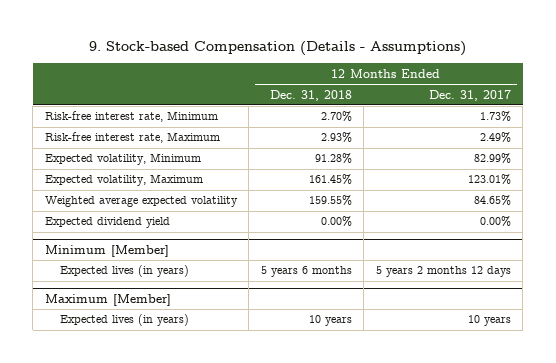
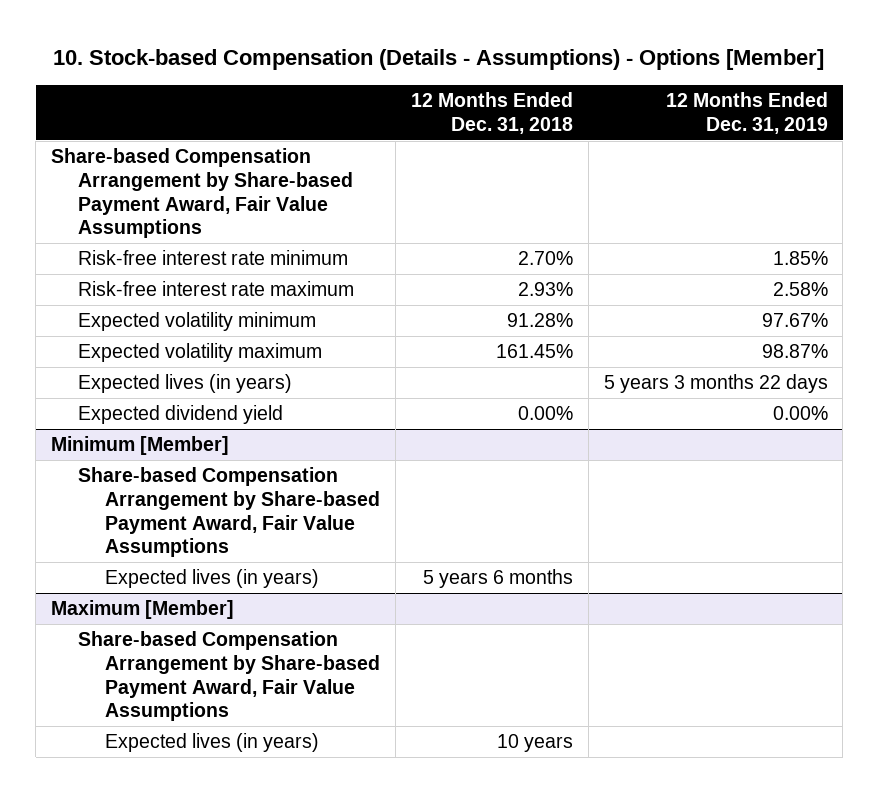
[88,41,466,57] 9. Stock-based Compensation (Details - Assumptions) -> [53,49,825,71] 10. Stock-based Compensation (Details - Assumptions) - Options [Member]
[428,89,511,101] Dec. 31, 2017 -> none
none -> [665,92,828,134] 12 Months Ended Dec. 31, 2019
[44,196,238,208] Weighted average expected volatility -> none
none -> [50,148,354,239] Share-based Compensation Arrangement by Share-based Payment Award, Fair Value Assumptions
[44,111,218,123] Risk-free interest rate, Minimum -> [78,250,349,266] Risk-free interest rate minimum
[44,132,220,144] Risk-free interest rate, Maximum -> [78,281,355,297] Risk-free interest rate maximum
[44,153,201,166] Expected volatility, Minimum -> [78,312,317,332] Expected volatility minimum
[44,174,203,187] Expected volatility, Maximum -> [78,343,323,363] Expected volatility maximum
none -> [78,374,293,394] Expected lives (in years)
none -> [78,467,381,558] Share-based Compensation Arrangement by Share-based Payment Award, Fair Value Assumptions
none -> [78,631,381,722] Share-based Compensation Arrangement by Share-based Payment Award, Fair Value Assumptions

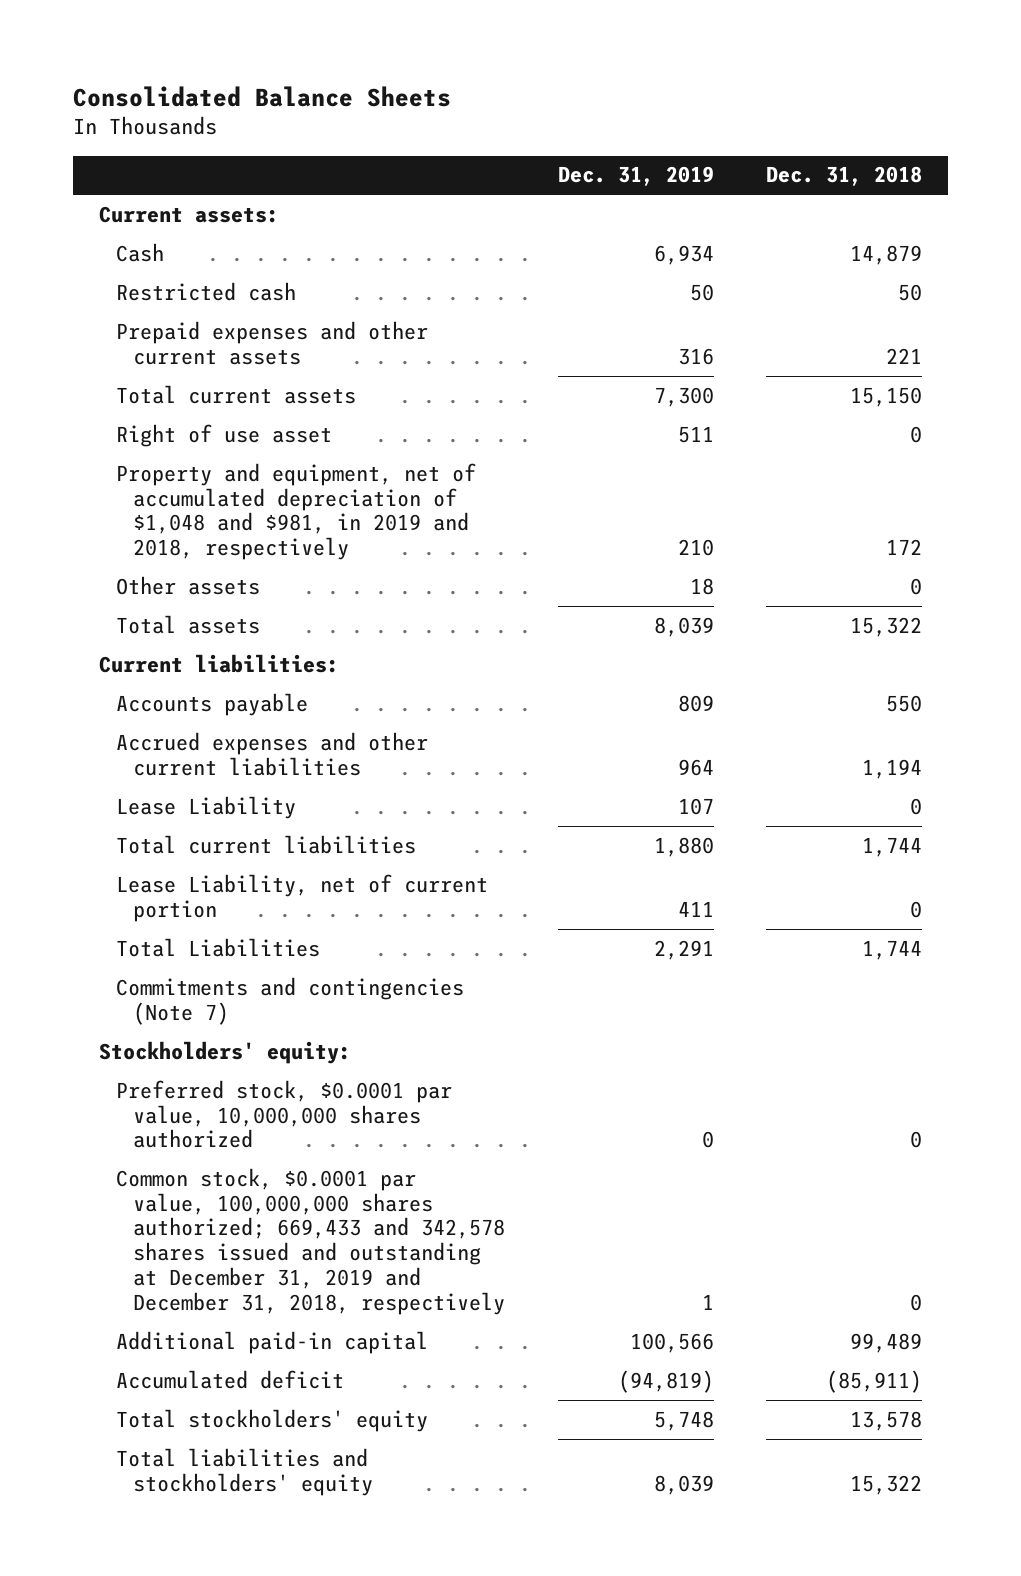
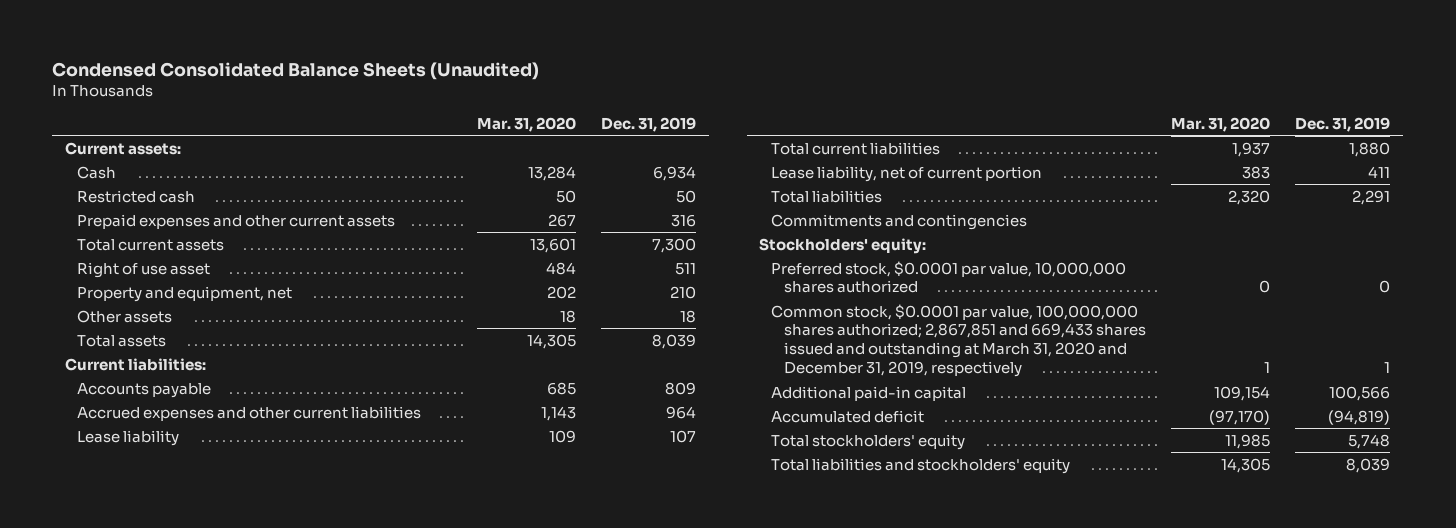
[72,85,451,107] Consolidated Balance Sheets -> [52,61,540,80] Condensed Consolidated Balance Sheets (Unaudited)
[766,166,923,187] Dec. 31, 2018 -> none
none -> [476,116,576,132] Mar. 31, 2020
[115,462,476,561] Property and equipment, net of accumulated depreciation of $1,048 and $981, in 2019 and 2018, respectively -> [77,285,293,302] Property and equipment, net
[115,795,296,819] Lease Liability -> [77,429,180,446] Lease liability
[115,873,488,922] Lease Liability, net of current portion -> [771,165,1043,182] Lease liability, net of current portion
[115,937,320,957] Total Liabilities -> [771,189,883,203] Total liabilities
[115,976,464,1025] Commitments and contingencies (Note 7) -> [771,213,1028,230] Commitments and contingencies
[115,1167,505,1315] Common stock, $0.0001 par value, 100,000,000 shares authorized; 669,433 and 342,578 shares issued and outstanding at December 31, 2019 and December 31, 2018, respectively -> [771,303,1146,378] Common stock, $0.0001 par value, 100,000,000 shares authorized; 2,867,851 and 669,433 shares issued and outstanding at March 31, 2020 and December 31, 2019, respectively

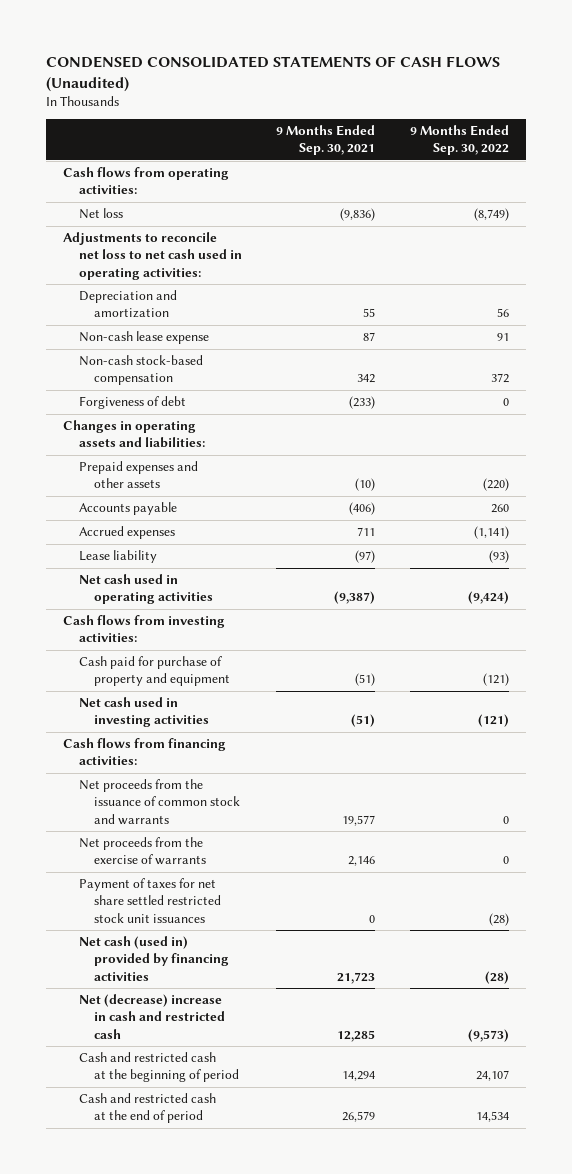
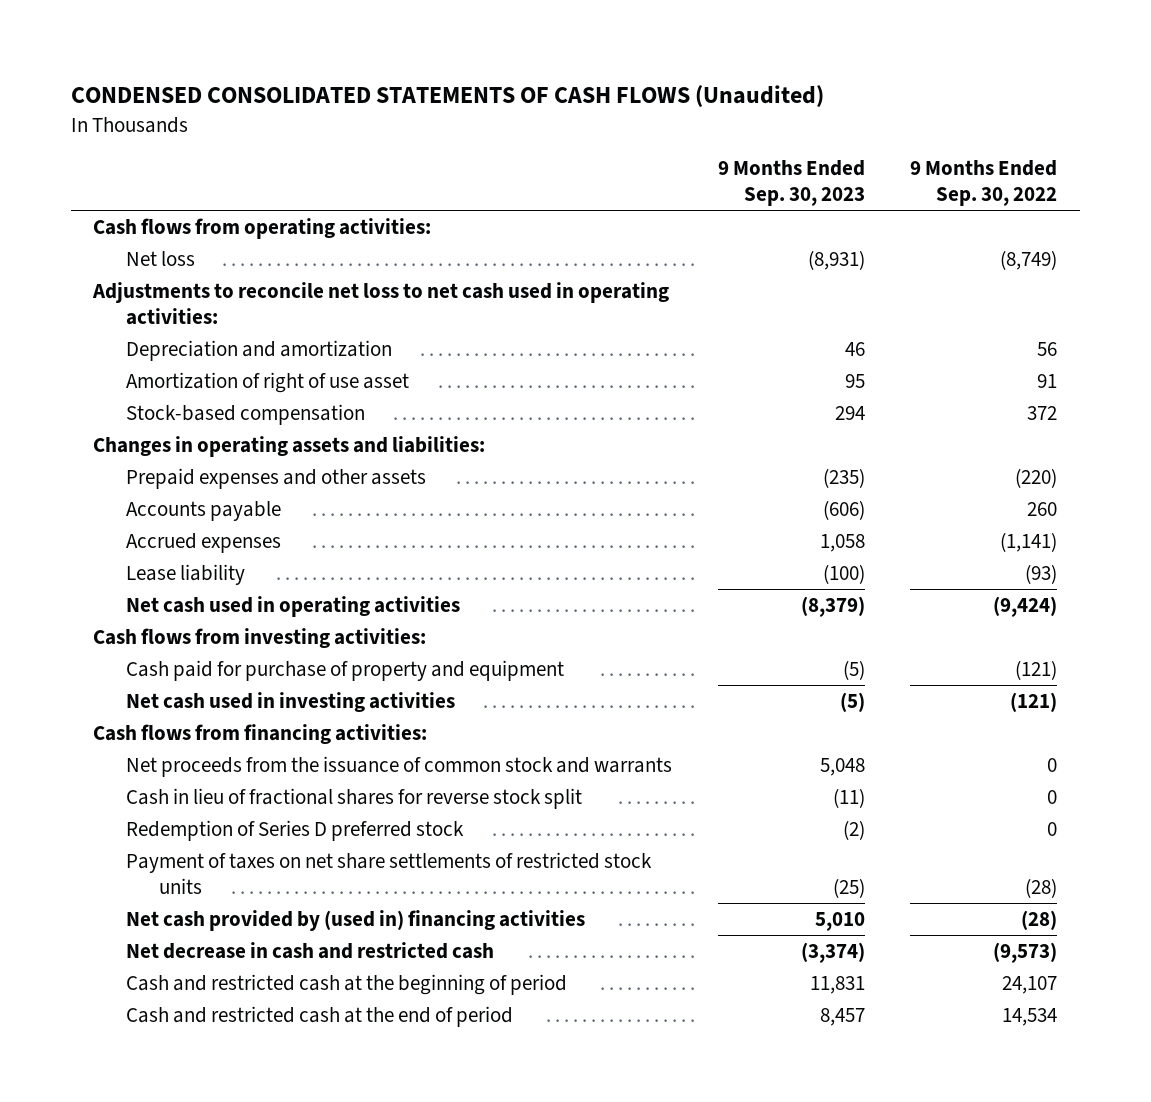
[276,125,376,156] 9 Months Ended Sep. 30, 2021 -> none
none -> [717,160,865,207] 9 Months Ended Sep. 30, 2023
[78,396,186,410] Forgiveness of debt -> none
[78,331,209,345] Non-cash lease expense -> [126,371,410,393] Amortization of right of use asset
[78,355,203,386] Non-cash stock-based compensation -> [126,403,366,425] Stock-based compensation
[78,837,206,866] Net proceeds from the exercise of warrants -> none
none -> [126,787,583,809] Cash in lieu of fractional shares for reverse stock split
none -> [126,819,465,841] Redemption of Series D preferred stock
[78,878,221,923] Payment of taxes for net share settled restricted stock unit issuances -> [126,851,653,894] Payment of taxes on net share settlements of restricted stock units
[78,936,229,981] Net cash (used in) provided by financing activities -> [126,909,586,931] Net cash provided by (used in) financing activities
[78,994,225,1039] Net (decrease) increase in cash and restricted cash -> [126,941,495,959] Net decrease in cash and restricted cash

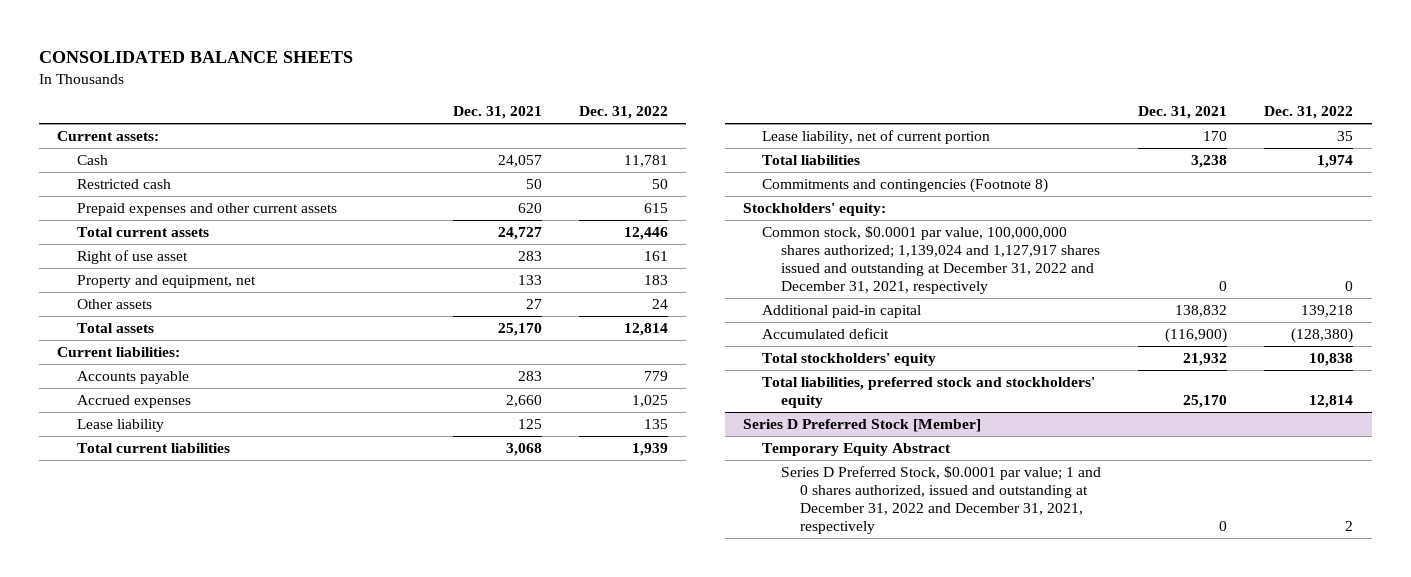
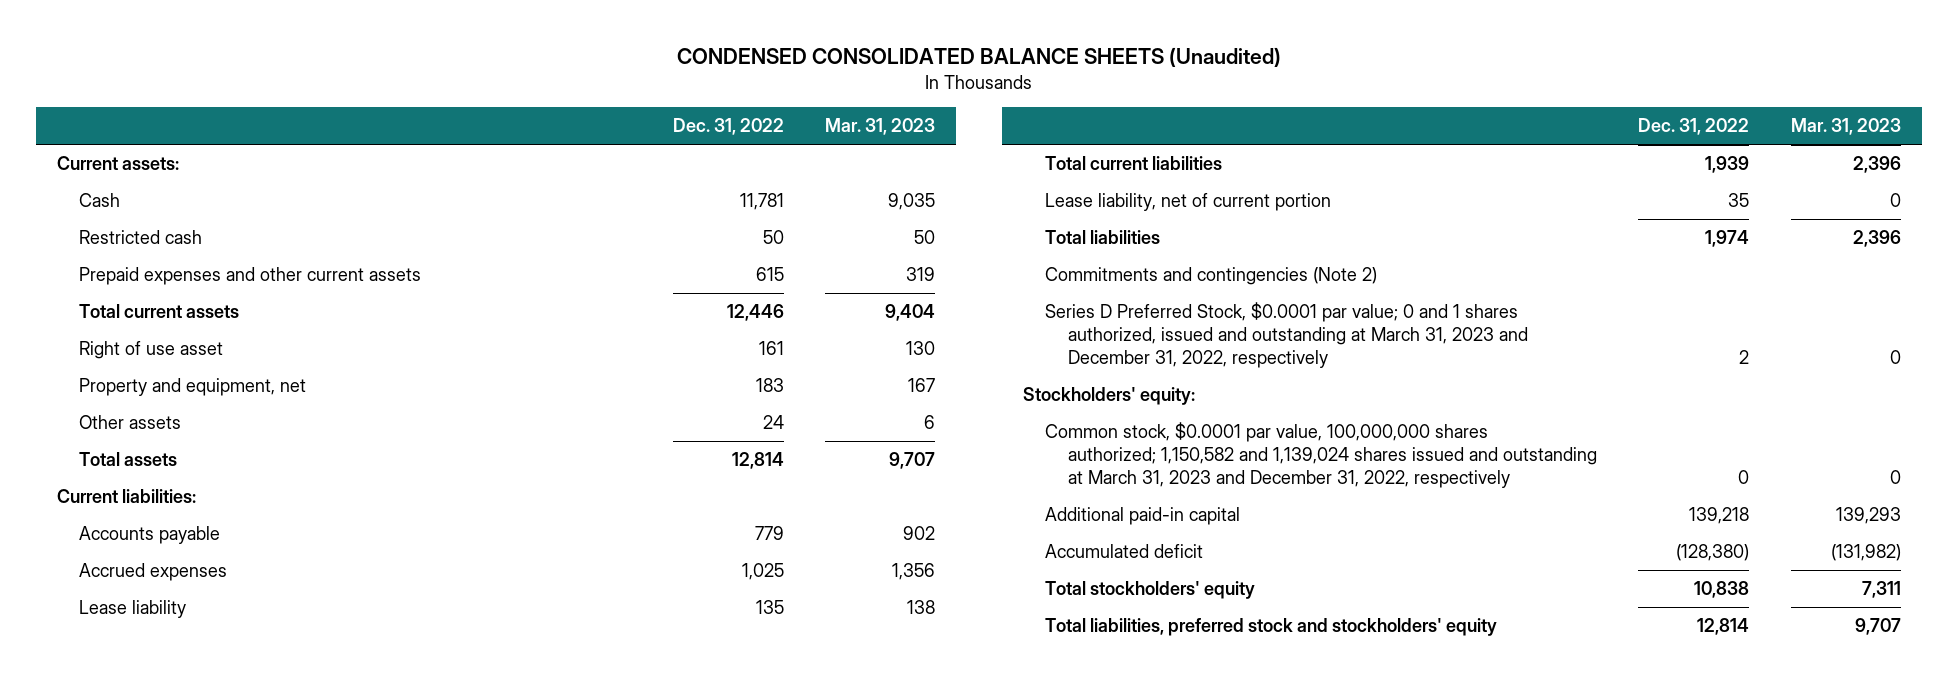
[39,51,354,64] CONSOLIDATED BALANCE SHEETS -> [677,47,1282,68] CONDENSED CONSOLIDATED BALANCE SHEETS (Unaudited)
[452,106,542,120] Dec. 31, 2021 -> none
none -> [825,118,936,136] Mar. 31, 2023
[762,177,1049,193] Commitments and contingencies (Footnote 8) -> [1045,267,1378,286] Commitments and contingencies (Note 2)
none -> [1045,302,1528,369] Series D Preferred Stock, $0.0001 par value; 0 and 1 shares authorized, issued and outstanding at March 31, 2023 and December 31, 2022, respectively
[762,225,1101,295] Common stock, $0.0001 par value, 100,000,000 shares authorized; 1,139,024 and 1,127,917 shares issued and outstanding at December 31, 2022 and December 31, 2021, respectively -> [1045,422,1597,489] Common stock, $0.0001 par value, 100,000,000 shares authorized; 1,150,582 and 1,139,024 shares issued and outstanding at March 31, 2023 and December 31, 2022, respectively
[743,418,982,432] Series D Preferred Stock [Member] -> none
[762,442,952,456] Temporary Equity Abstract -> none
[781,465,1102,535] Series D Preferred Stock, $0.0001 par value; 1 and 0 shares authorized, issued and outstanding at December 31, 2022 and December 31, 2021, respectively -> none

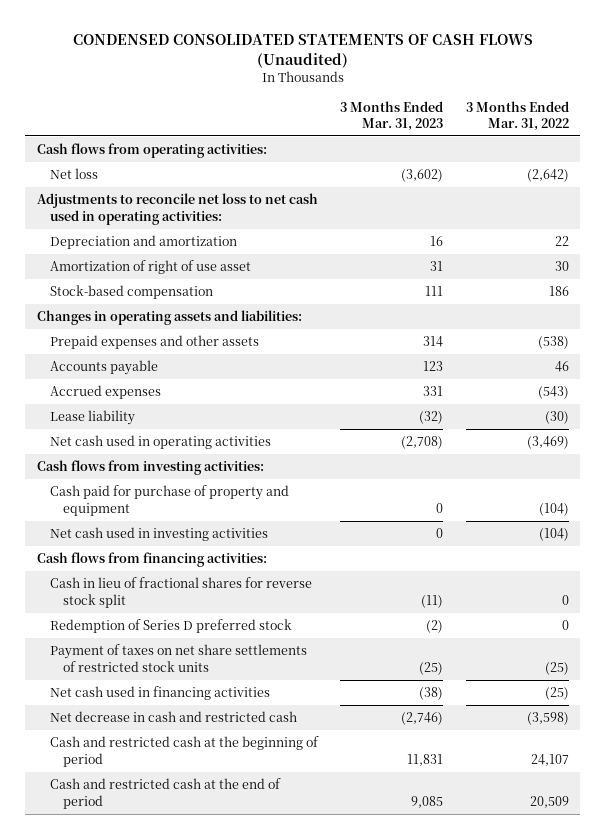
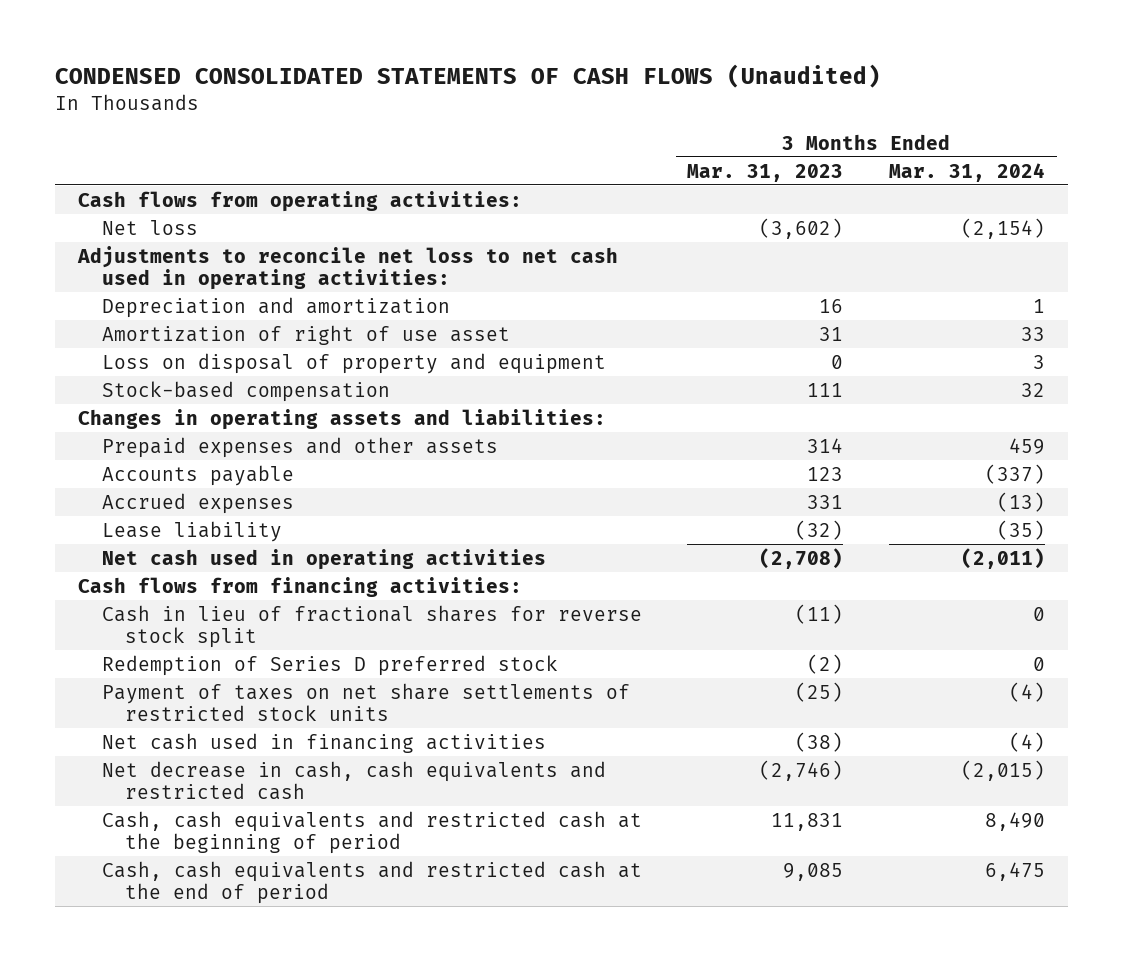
[465,100,569,131] 3 Months Ended Mar. 31, 2022 -> none
none -> [889,162,1046,182] Mar. 31, 2024
none -> [101,352,606,374] Loss on disposal of property and equipment
[36,460,264,476] Cash flows from investing activities: -> none
[49,485,289,516] Cash paid for purchase of property and equipment -> none
[49,527,268,542] Net cash used in investing activities -> none
[49,711,297,723] Net decrease in cash and restricted cash -> [101,760,606,800] Net decrease in cash, cash equivalents and restricted cash
[49,736,319,767] Cash and restricted cash at the beginning of period -> [101,810,642,854] Cash, cash equivalents and restricted cash at the beginning of period
[49,778,281,809] Cash and restricted cash at the end of period -> [101,860,642,904] Cash, cash equivalents and restricted cash at the end of period

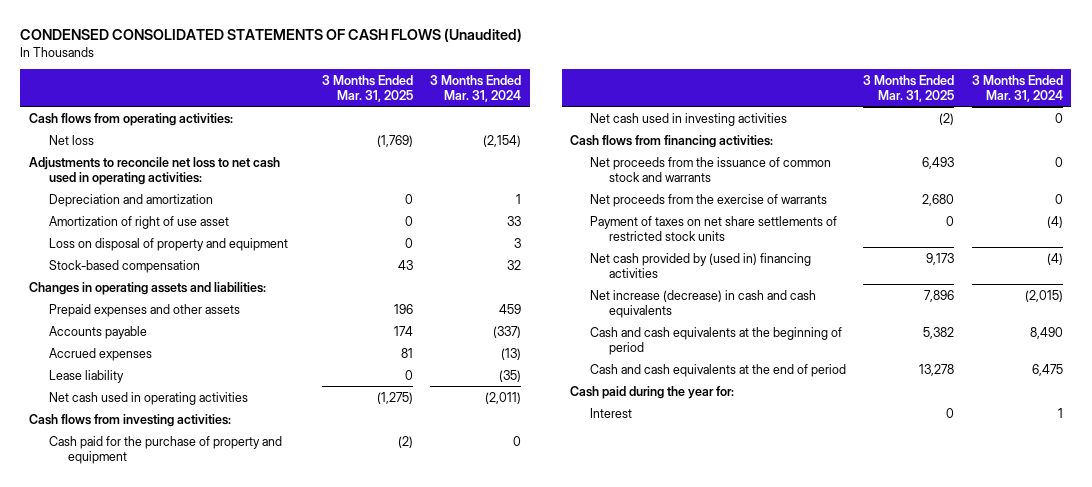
[687,163,844,182] Mar. 31, 2023 -> none
none -> [322,74,414,103] 3 Months Ended Mar. 31, 2025
none -> [29,413,232,427] Cash flows from investing activities:
none -> [48,435,282,464] Cash paid for the purchase of property and equipment
none -> [589,112,787,126] Net cash used in investing activities
[101,604,642,648] Cash in lieu of fractional shares for reverse stock split -> none
[101,654,558,676] Redemption of Series D preferred stock -> none
none -> [589,156,831,182] Net proceeds from the issuance of common stock and warrants
none -> [589,193,827,207] Net proceeds from the exercise of warrants
[101,732,546,753] Net cash used in financing activities -> [589,252,811,278] Net cash provided by (used in) financing activities
[101,760,606,800] Net decrease in cash, cash equivalents and restricted cash -> [589,289,816,318] Net increase (decrease) in cash and cash equivalents
[101,810,642,854] Cash, cash equivalents and restricted cash at the beginning of period -> [589,326,842,355] Cash and cash equivalents at the beginning of period
[101,860,642,904] Cash, cash equivalents and restricted cash at the end of period -> [589,363,846,377] Cash and cash equivalents at the end of period
none -> [570,385,735,399] Cash paid during the year for:
none -> [589,407,632,418] Interest

